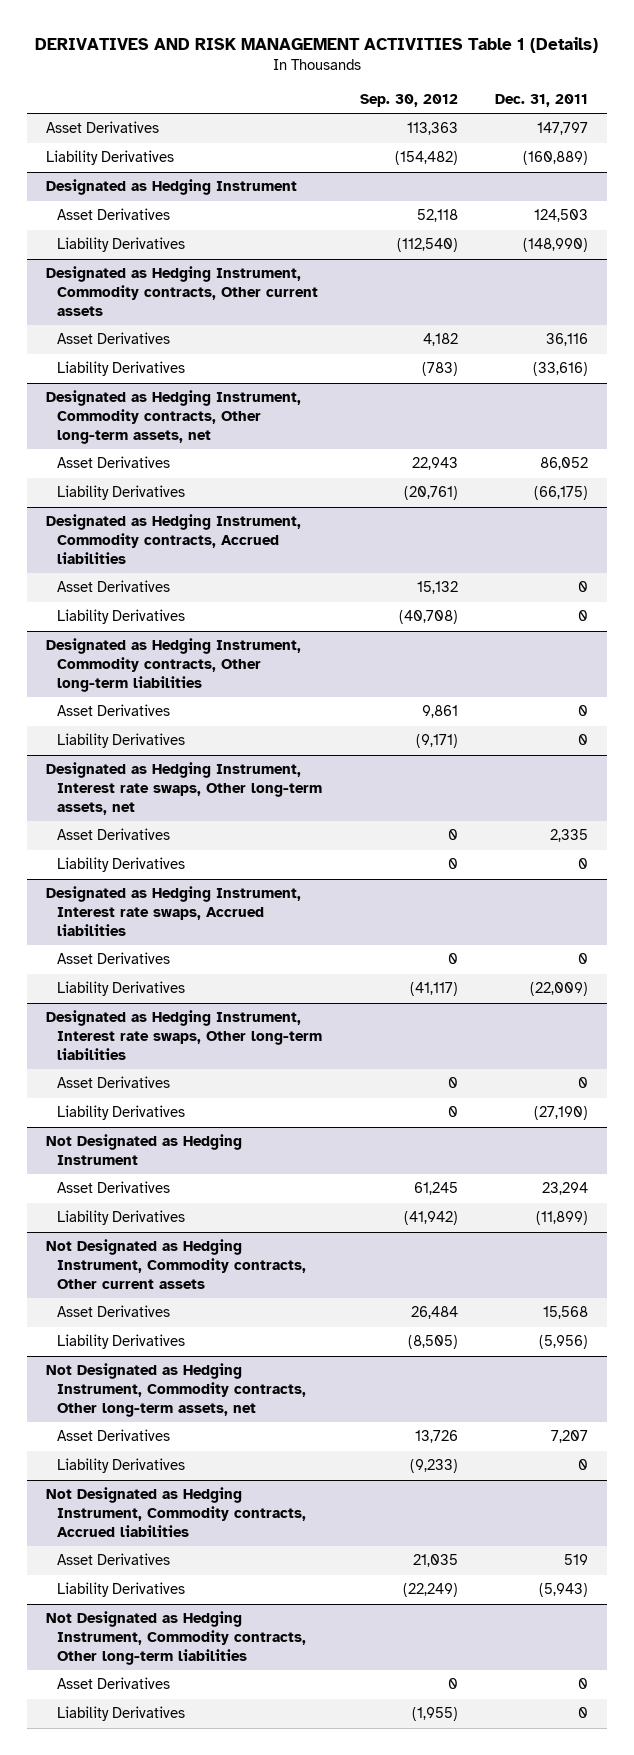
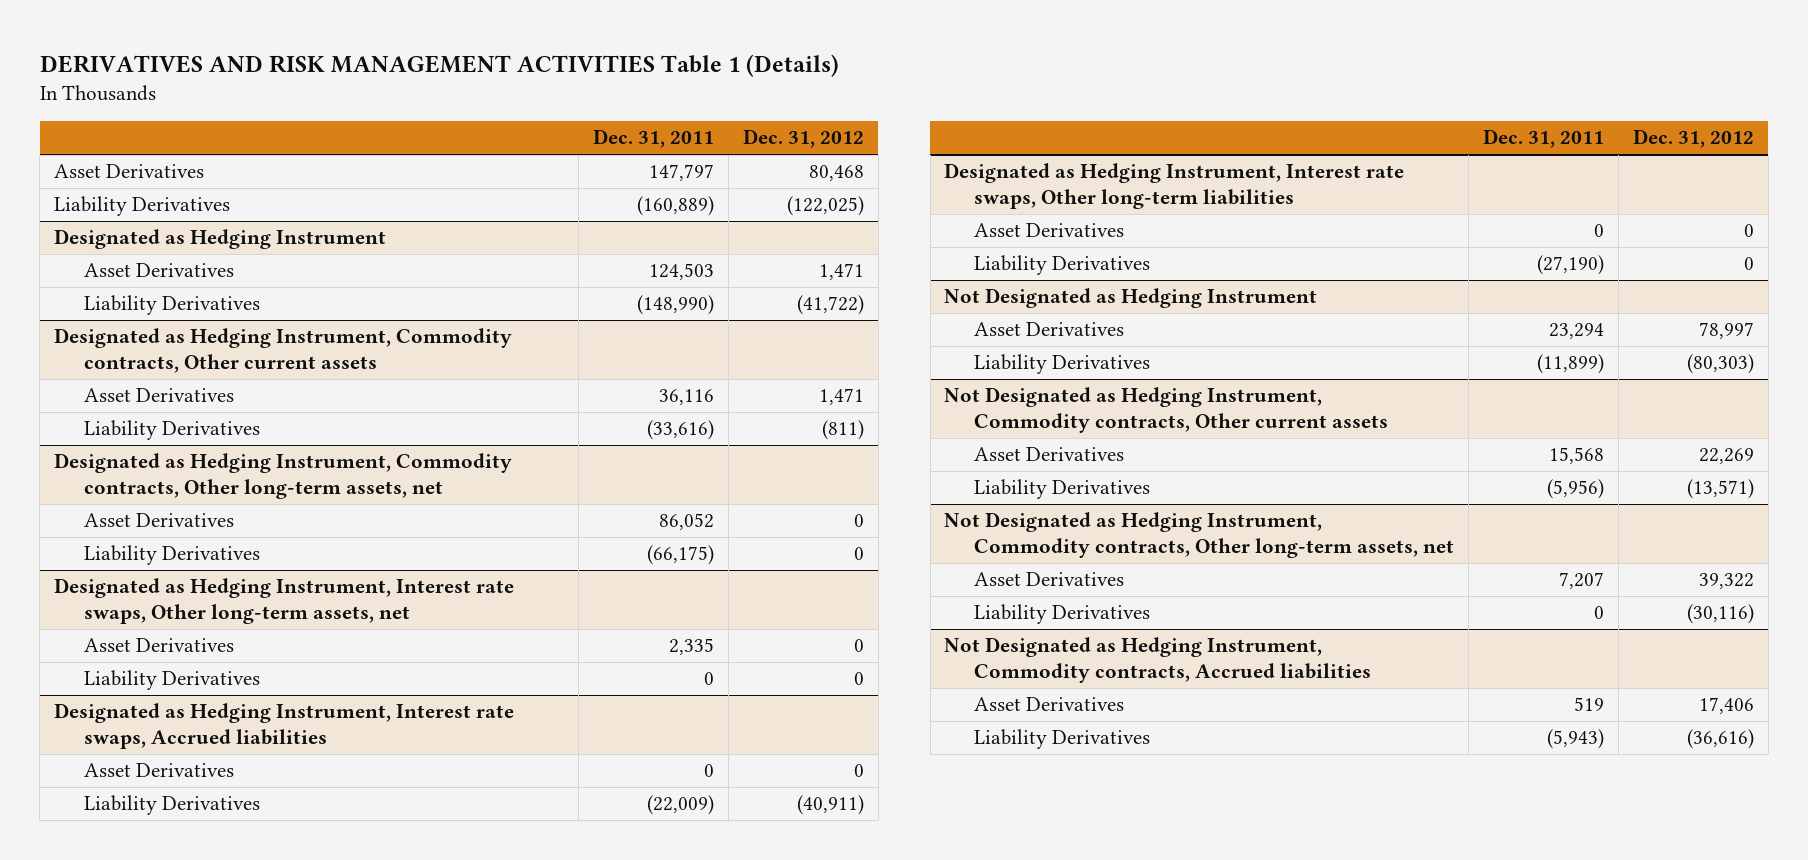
[359,93,458,107] Sep. 30, 2012 -> none
none -> [742,129,864,149] Dec. 31, 2012
[45,514,301,564] Designated as Hedging Instrument, Commodity contracts, Accrued liabilities -> none
[56,580,170,593] Asset Derivatives -> none
[56,609,185,625] Liability Derivatives -> none
[45,638,301,692] Designated as Hedging Instrument, Commodity contracts, Other long-term liabilities -> none
[56,704,170,717] Asset Derivatives -> none
[56,733,185,749] Liability Derivatives -> none
[45,1611,306,1665] Not Designated as Hedging Instrument, Commodity contracts, Other long-term liabilities -> none
[56,1677,170,1690] Asset Derivatives -> none
[56,1706,185,1722] Liability Derivatives -> none

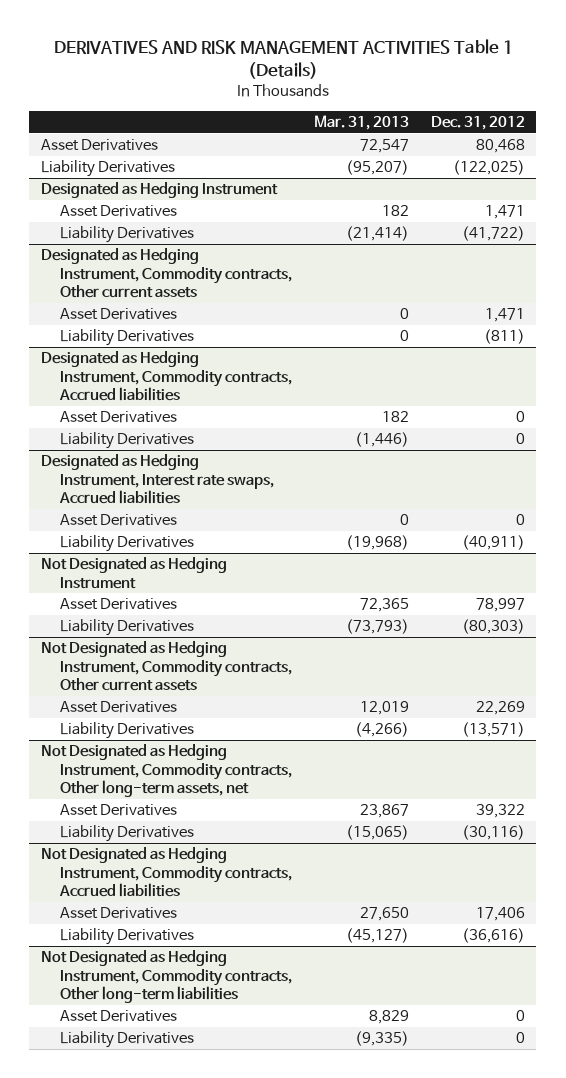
[592,129,714,149] Dec. 31, 2011 -> none
none -> [313,115,409,131] Mar. 31, 2013
[54,453,513,500] Designated as Hedging Instrument, Commodity contracts, Other long-term assets, net -> none
[84,513,235,528] Asset Derivatives -> none
[84,545,261,566] Liability Derivatives -> none
[54,578,515,625] Designated as Hedging Instrument, Interest rate swaps, Other long-term assets, net -> none
none -> [40,351,292,402] Designated as Hedging Instrument, Commodity contracts, Accrued liabilities
[944,163,1405,210] Designated as Hedging Instrument, Interest rate swaps, Other long-term liabilities -> none
[974,223,1125,238] Asset Derivatives -> none
[974,255,1151,276] Liability Derivatives -> none
none -> [40,950,292,1004] Not Designated as Hedging Instrument, Commodity contracts, Other long-term liabilities
none -> [59,1010,177,1023] Asset Derivatives
none -> [59,1031,194,1049] Liability Derivatives

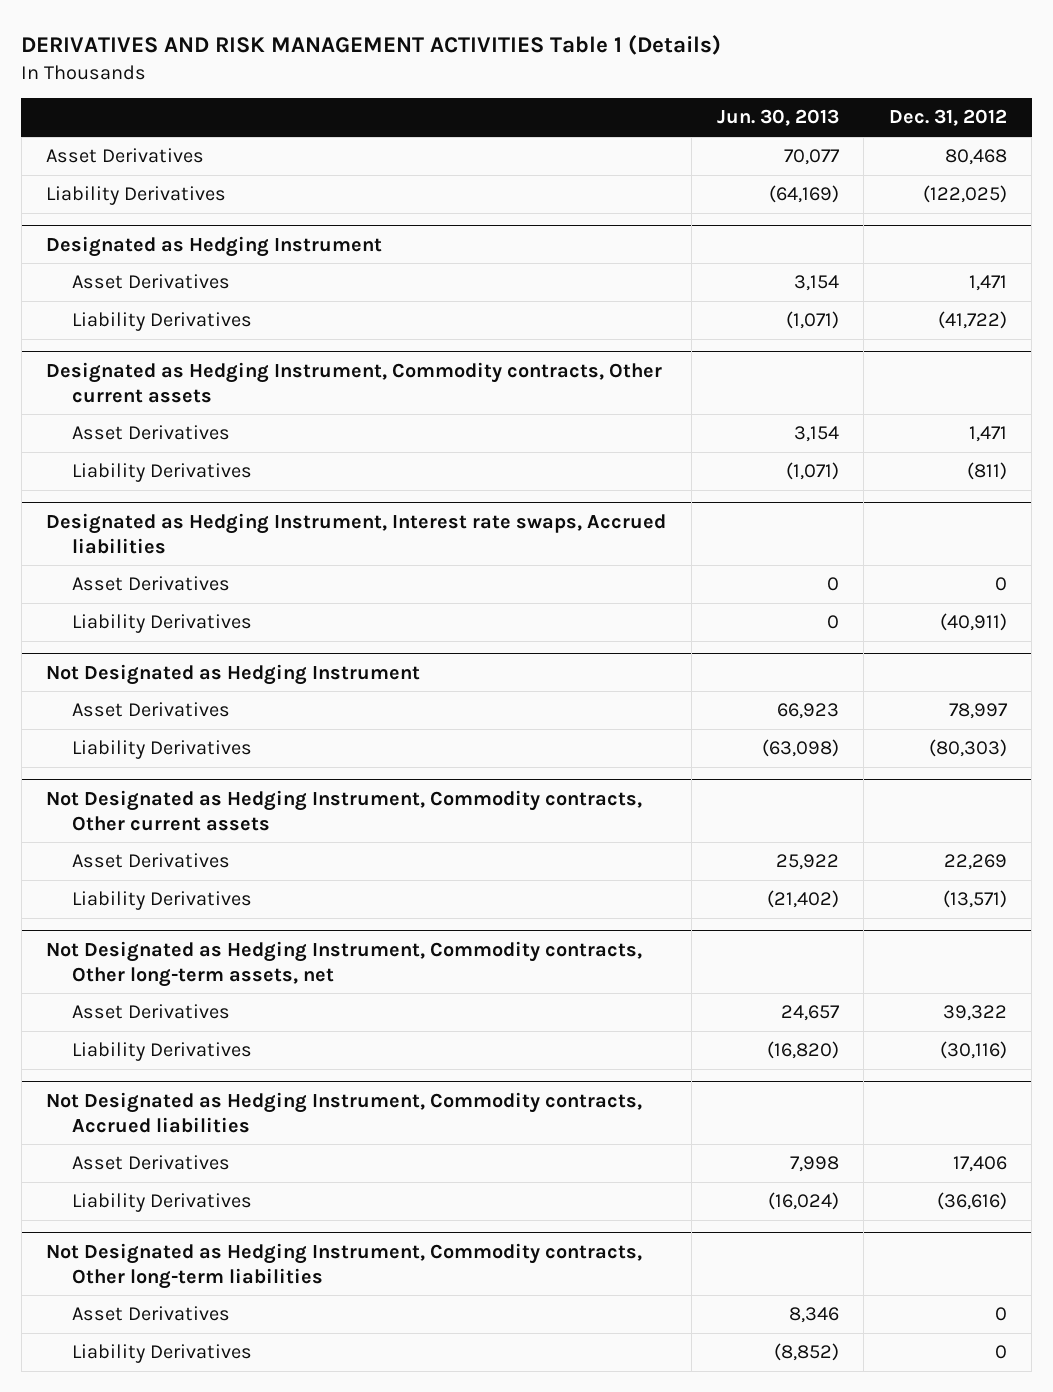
[313,115,409,131] Mar. 31, 2013 -> none
none -> [716,109,839,127] Jun. 30, 2013
[40,351,292,402] Designated as Hedging Instrument, Commodity contracts, Accrued liabilities -> none
[59,411,177,424] Asset Derivatives -> none
[59,432,194,450] Liability Derivatives -> none

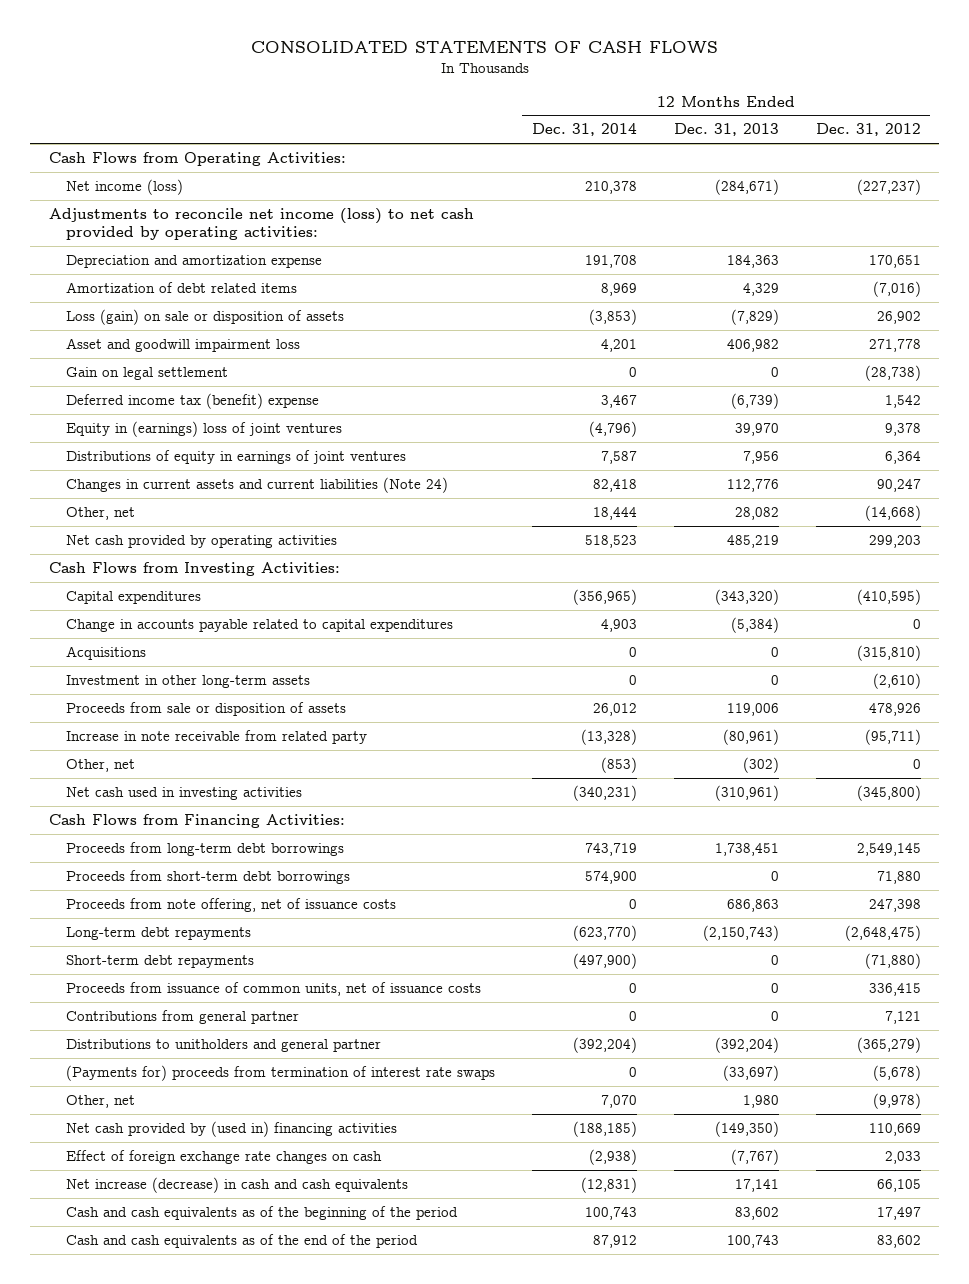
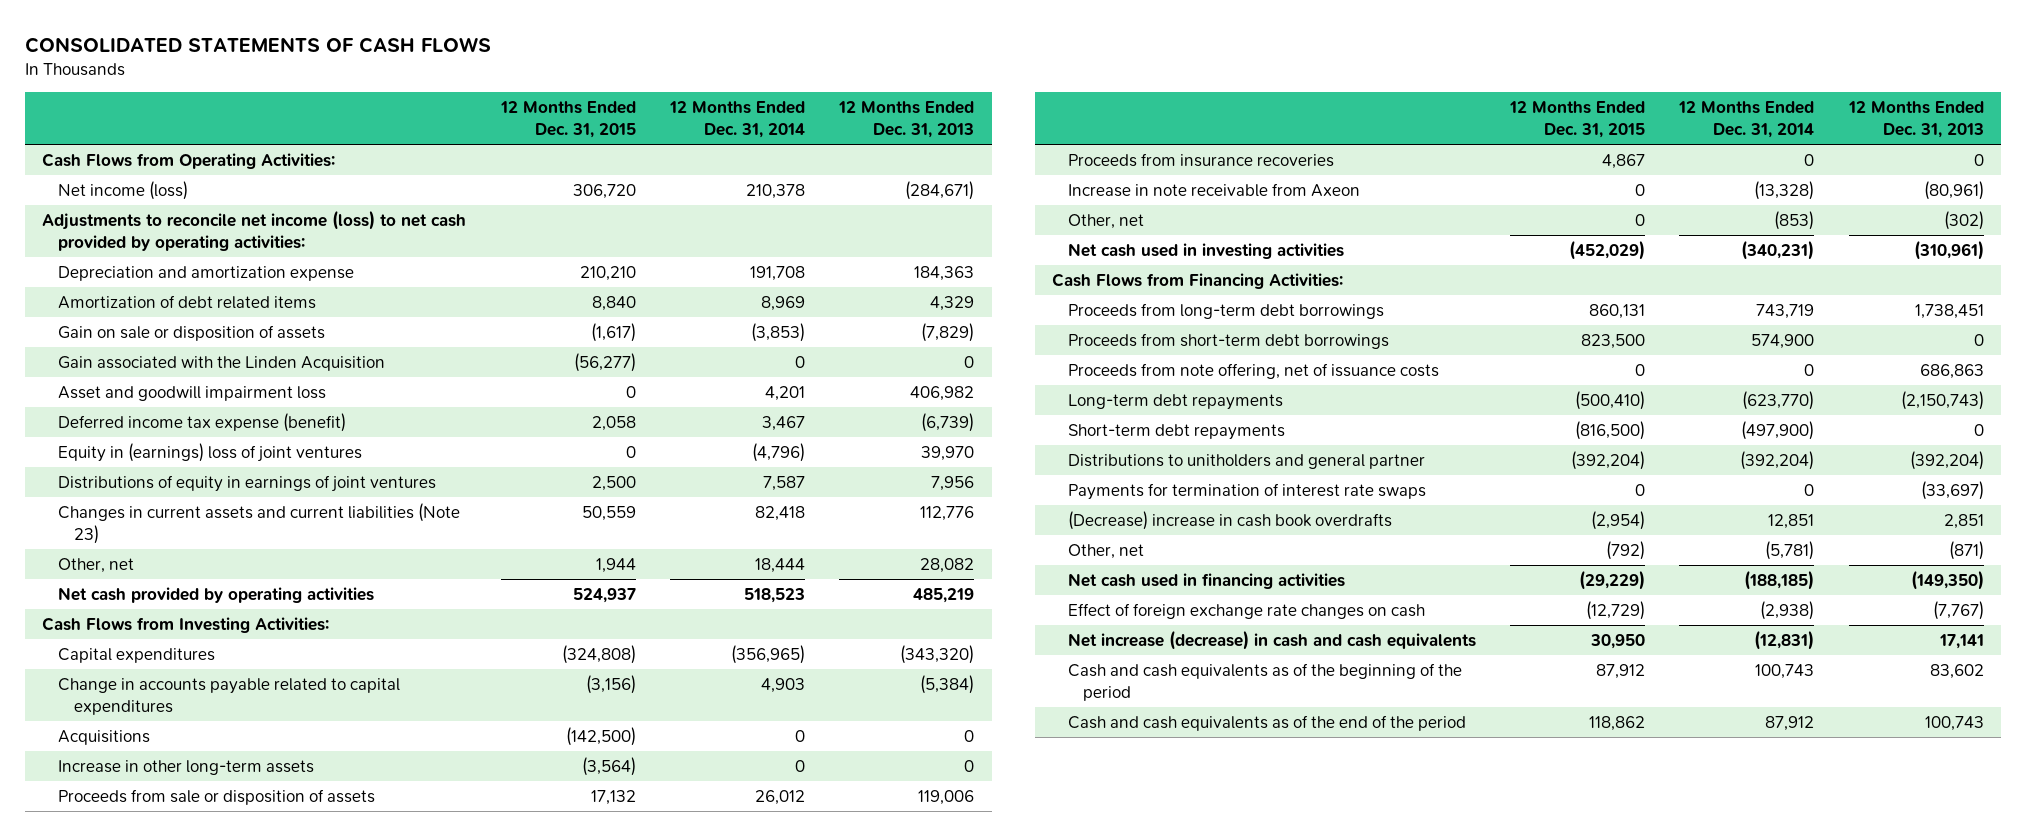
[815,123,921,137] Dec. 31, 2012 -> none
none -> [499,101,636,139] 12 Months Ended Dec. 31, 2015
[65,308,344,325] Loss (gain) on sale or disposition of assets -> [58,324,326,341] Gain on sale or disposition of assets
none -> [58,355,386,371] Gain associated with the Linden Acquisition
[65,366,228,380] Gain on legal settlement -> none
[65,392,319,409] Deferred income tax (benefit) expense -> [58,412,347,432] Deferred income tax expense (benefit)
[65,476,448,493] Changes in current assets and current liabilities (Note 24) -> [58,502,461,544] Changes in current assets and current liabilities (Note 23)
[65,674,310,688] Investment in other long-term assets -> [58,759,315,775] Increase in other long-term assets
none -> [1067,152,1334,167] Proceeds from insurance recoveries
[65,729,367,744] Increase in note receivable from related party -> [1067,182,1360,197] Increase in note receivable from Axeon
[65,981,481,996] Proceeds from issuance of common units, net of issuance costs -> none
[65,1009,299,1024] Contributions from general partner -> none
[65,1064,495,1081] (Payments for) proceeds from termination of interest rate swaps -> [1067,482,1426,500] Payments for termination of interest rate swaps
none -> [1067,510,1392,530] (Decrease) increase in cash book overdrafts
[600,1094,637,1108] 7,070 -> [1765,540,1815,560] (5,781)
[742,1094,779,1108] 1,980 -> [1948,540,1984,560] (871)
[65,1120,397,1137] Net cash provided by (used in) financing activities -> [1067,572,1345,589] Net cash used in financing activities

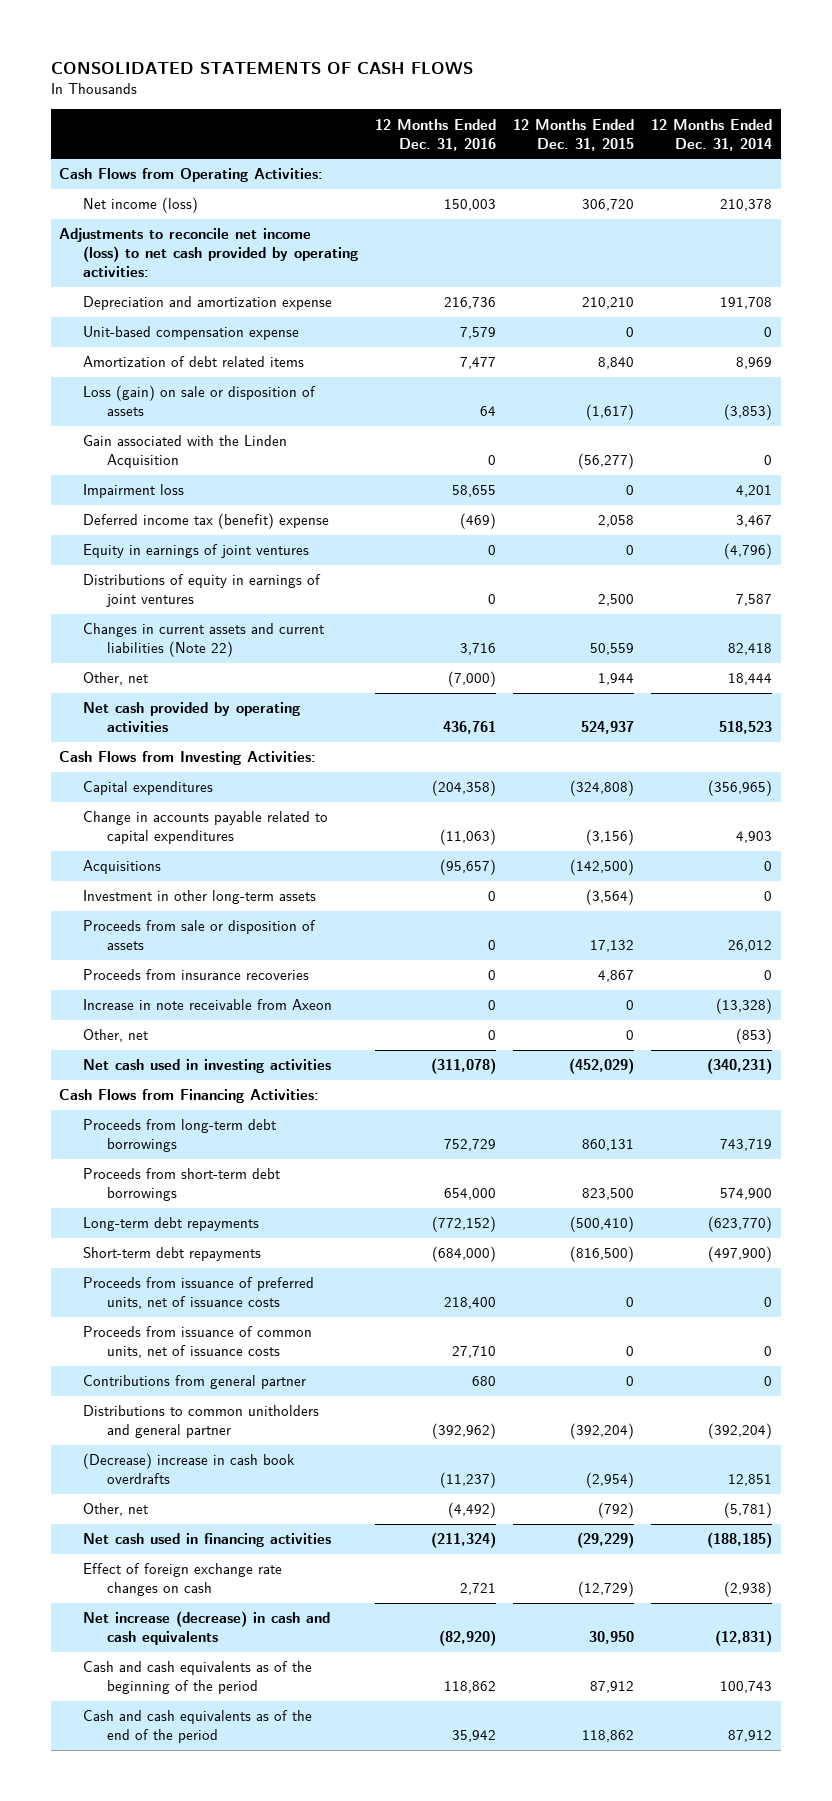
[838,101,975,139] 12 Months Ended Dec. 31, 2013 -> none
none -> [375,118,497,151] 12 Months Ended Dec. 31, 2016
none -> [83,326,300,341] Unit-based compensation expense
[58,324,326,341] Gain on sale or disposition of assets -> [83,385,317,417] Loss (gain) on sale or disposition of assets
[58,385,327,401] Asset and goodwill impairment loss -> [83,484,185,499] Impairment loss
[58,412,347,432] Deferred income tax expense (benefit) -> [83,513,330,530] Deferred income tax (benefit) expense
[58,442,363,462] Equity in (earnings) loss of joint ventures -> [83,544,310,559] Equity in earnings of joint ventures
[58,502,461,544] Changes in current assets and current liabilities (Note 23) -> [83,623,325,658] Changes in current assets and current liabilities (Note 22)
[58,759,315,775] Increase in other long-term assets -> [83,890,317,905] Investment in other long-term assets
[1067,362,1439,379] Proceeds from note offering, net of issuance costs -> none
[1067,482,1426,500] Payments for termination of interest rate swaps -> none
none -> [83,1277,315,1310] Proceeds from issuance of preferred units, net of issuance costs
none -> [83,1326,313,1359] Proceeds from issuance of common units, net of issuance costs
none -> [83,1375,307,1390] Contributions from general partner
[1067,453,1425,469] Distributions to unitholders and general partner -> [83,1405,320,1439] Distributions to common unitholders and general partner

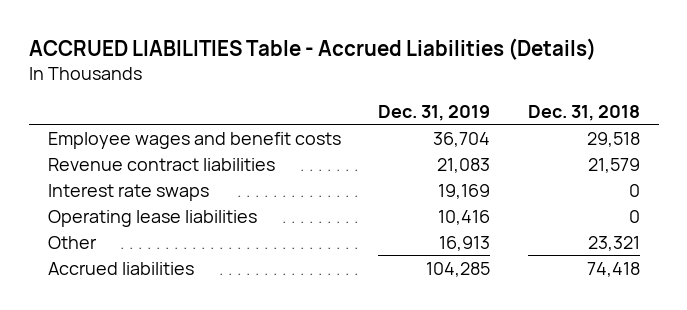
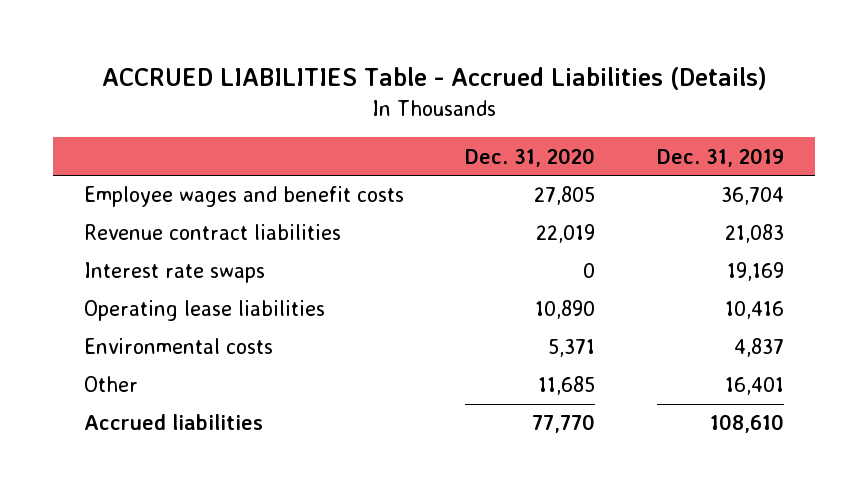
[527,104,640,121] Dec. 31, 2018 -> none
none -> [465,147,596,167] Dec. 31, 2020
none -> [83,338,273,355] Environmental costs
[439,235,491,251] 16,913 -> [724,377,784,396] 16,401
[426,261,491,277] 104,285 -> [709,414,784,434] 108,610

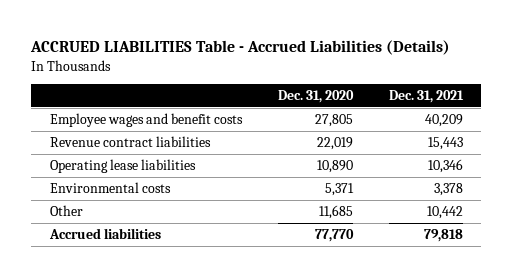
[656,147,784,167] Dec. 31, 2019 -> none
none -> [389,90,465,104] Dec. 31, 2021
[83,262,265,284] Interest rate swaps -> none

